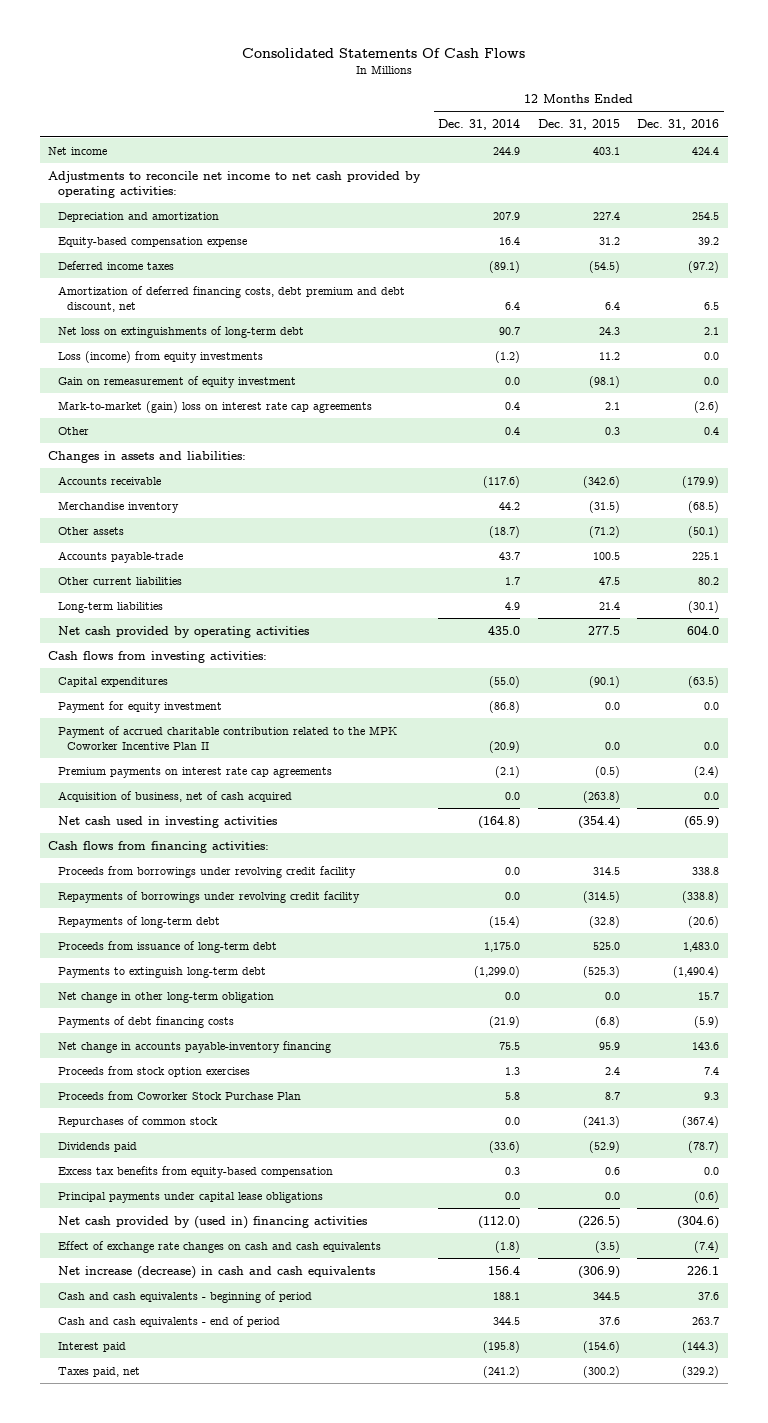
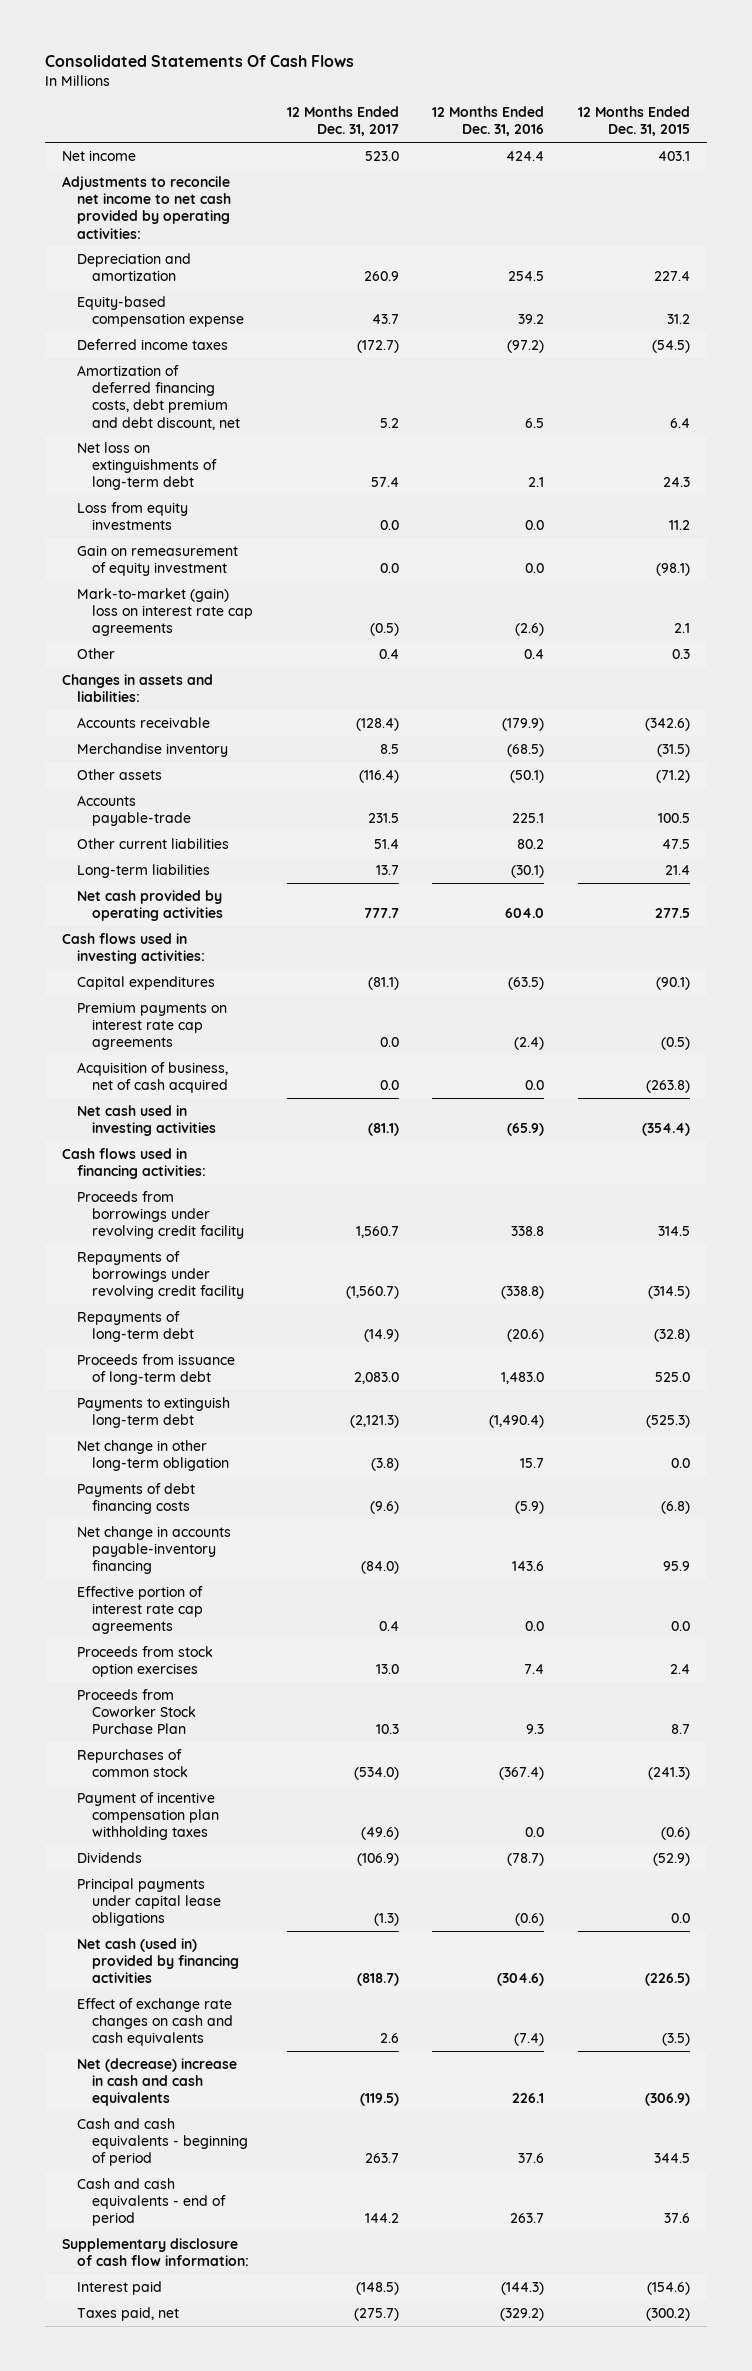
[438,119,521,131] Dec. 31, 2014 -> none
none -> [286,106,399,137] 12 Months Ended Dec. 31, 2017
[57,350,263,363] Loss (income) from equity investments -> [77,501,189,530] Loss from equity investments
[48,650,268,663] Cash flows from investing activities: -> [61,932,206,964] Cash flows used in investing activities:
[57,700,222,713] Payment for equity investment -> none
[57,725,397,751] Payment of accrued charitable contribution related to the MPK Coworker Incentive Plan II -> none
[48,840,270,853] Cash flows from financing activities: -> [61,1147,207,1179] Cash flows used in financing activities:
none -> [77,1585,204,1635] Effective portion of interest rate cap agreements
[57,1165,333,1178] Excess tax benefits from equity-based compensation -> none
none -> [77,1791,220,1841] Payment of incentive compensation plan withholding taxes
[57,1141,137,1152] Dividends paid -> [77,1851,143,1863] Dividends
[57,1215,367,1229] Net cash provided by (used in) financing activities -> [77,1937,240,1984] Net cash (used in) provided by financing activities
[57,1265,375,1279] Net increase (decrease) in cash and cash equivalents -> [77,2057,238,2107] Net (decrease) increase in cash and cash equivalents
none -> [61,2237,250,2266] Supplementary disclosure of cash flow information:

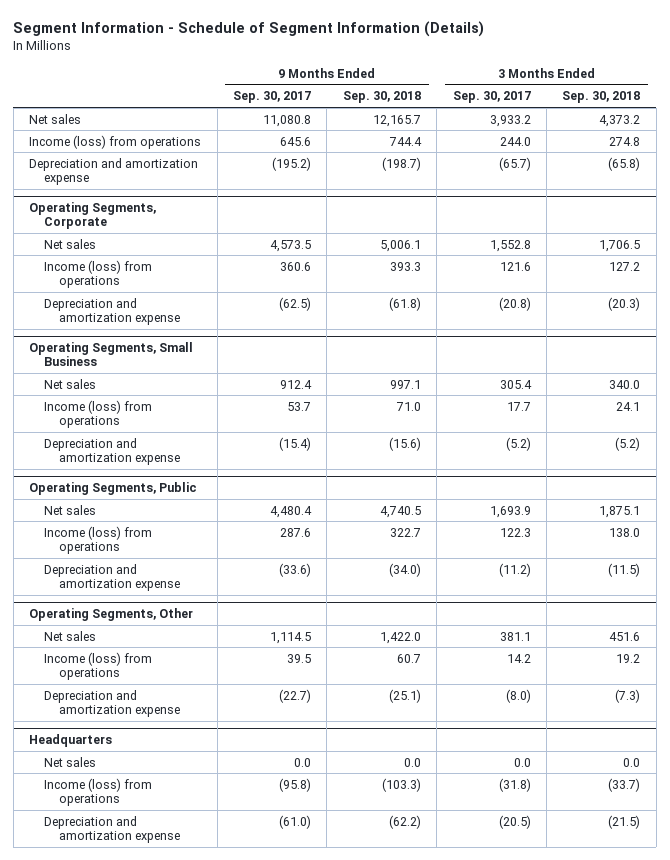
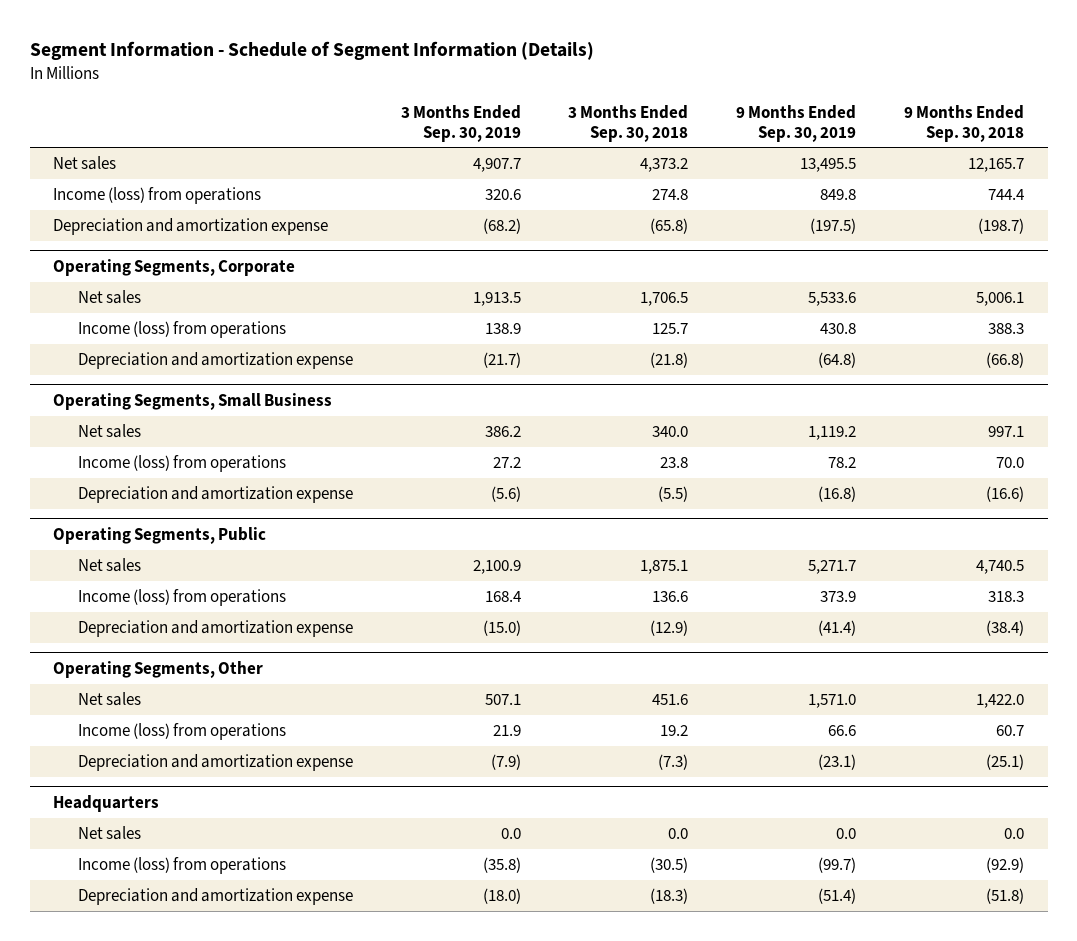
[232,91,311,104] Sep. 30, 2017 -> none
[452,91,531,104] Sep. 30, 2017 -> none
none -> [400,104,521,142] 3 Months Ended Sep. 30, 2019
none -> [736,104,857,142] 9 Months Ended Sep. 30, 2019
[389,261,421,271] 393.3 -> [987,323,1024,335] 388.3
[609,261,641,271] 127.2 -> [652,323,689,335] 125.7
[388,296,421,311] (61.8) -> [985,352,1024,369] (66.8)
[608,296,641,311] (20.3) -> [650,352,689,369] (21.8)
[395,401,421,411] 71.0 -> [995,457,1024,469] 70.0
[616,401,641,411] 24.1 -> [660,457,689,469] 23.8
[388,436,421,451] (15.6) -> [985,486,1024,503] (16.6)
[615,436,641,451] (5.2) -> [658,486,689,503] (5.5)
[389,527,421,537] 322.7 -> [987,591,1024,603] 318.3
[609,527,641,537] 138.0 -> [652,591,689,603] 136.6
[388,562,421,577] (34.0) -> [985,620,1024,637] (38.4)
[608,562,641,577] (11.5) -> [650,620,689,637] (12.9)
[381,777,421,792] (103.3) -> [985,857,1024,874] (92.9)
[608,777,641,792] (33.7) -> [650,857,689,874] (30.5)
[388,814,421,829] (62.2) -> [985,888,1024,905] (51.8)
[608,814,641,829] (21.5) -> [650,888,689,905] (18.3)

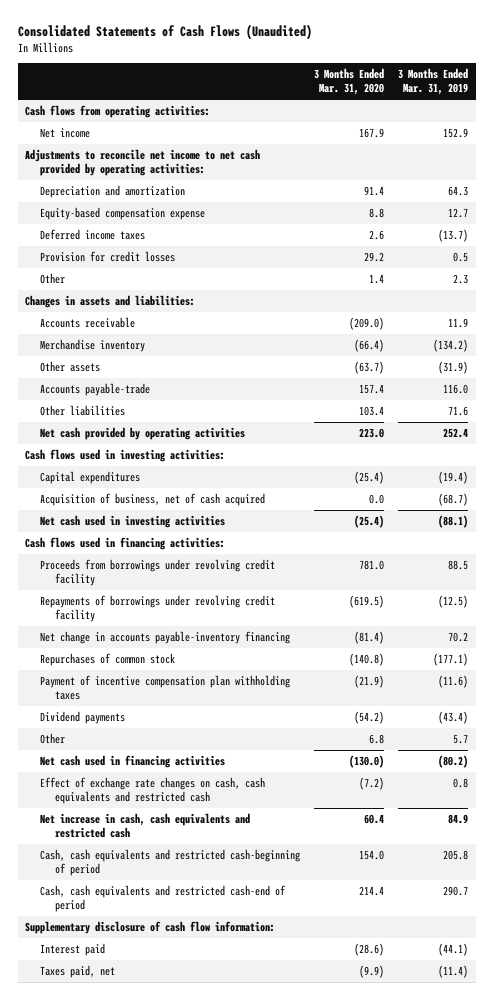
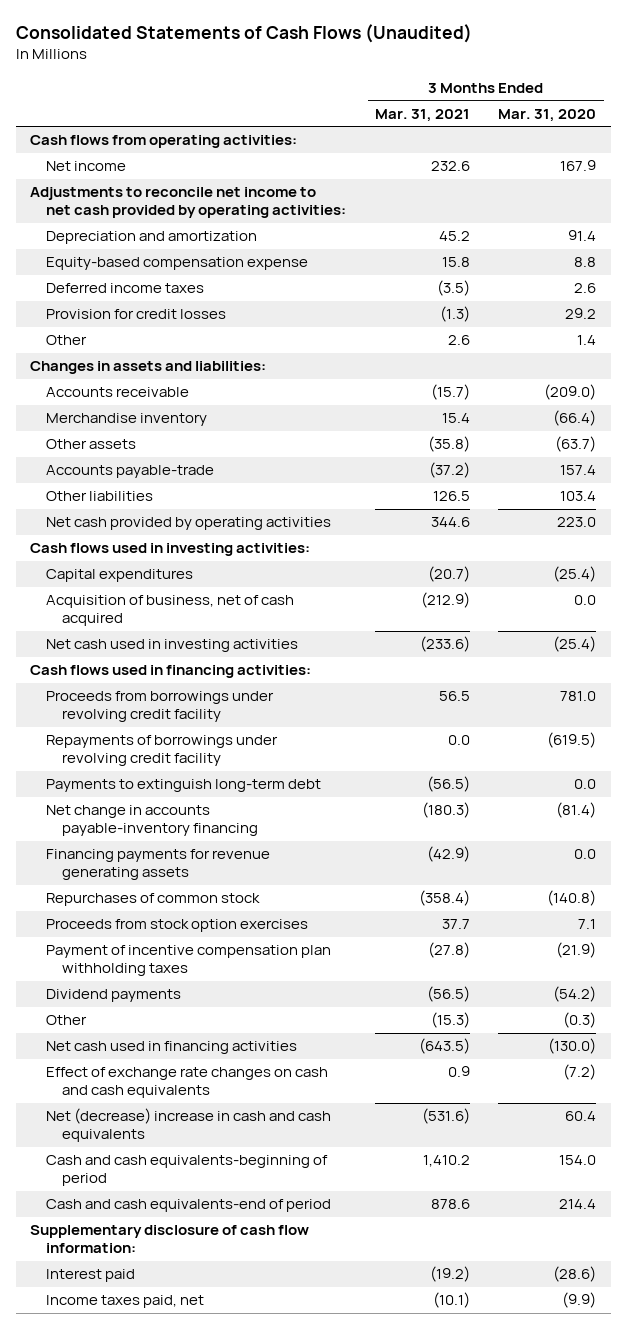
[398,68,469,96] 3 Months Ended Mar. 31, 2019 -> none
none -> [374,108,470,122] Mar. 31, 2021
none -> [45,779,321,793] Payments to extinguish long-term debt
none -> [45,849,270,881] Financing payments for revenue generating assets
none -> [45,919,308,933] Proceeds from stock option exercises
[369,734,385,745] 6.8 -> [563,1012,597,1029] (0.3)
[39,777,265,805] Effect of exchange rate changes on cash, cash equivalents and restricted cash -> [45,1067,328,1099] Effect of exchange rate changes on cash and cash equivalents
[39,813,250,839] Net increase in cash, cash equivalents and restricted cash -> [45,1108,331,1143] Net (decrease) increase in cash and cash equivalents
[39,849,300,877] Cash, cash equivalents and restricted cash-beginning of period -> [45,1155,328,1187] Cash and cash equivalents-beginning of period
[39,885,286,913] Cash, cash equivalents and restricted cash-end of period -> [45,1199,331,1213] Cash and cash equivalents-end of period
[39,965,115,979] Taxes paid, net -> [45,1295,204,1309] Income taxes paid, net

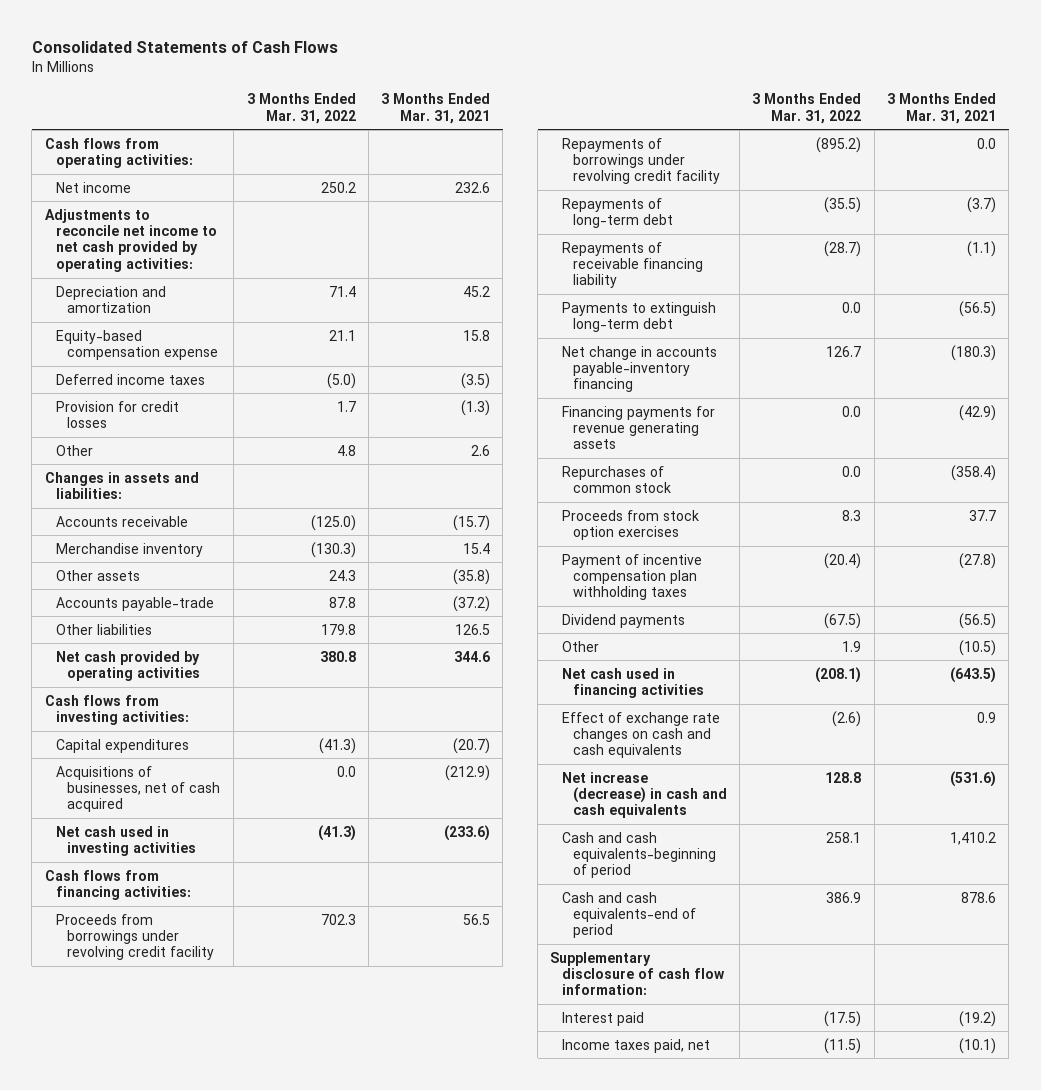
[15,24,472,44] Consolidated Statements of Cash Flows (Unaudited) -> [31,41,338,54] Consolidated Statements of Cash Flows
[498,108,597,122] Mar. 31, 2020 -> none
none -> [246,93,356,124] 3 Months Ended Mar. 31, 2022
[30,543,311,557] Cash flows used in investing activities: -> [44,694,189,725] Cash flows from investing activities:
[45,595,294,627] Acquisition of business, net of cash acquired -> [55,765,221,813] Acquisitions of businesses, net of cash acquired
[30,665,312,679] Cash flows used in financing activities: -> [44,869,191,900] Cash flows from financing activities:
none -> [561,197,673,228] Repayments of long-term debt
none -> [561,241,703,289] Repayments of receivable financing liability
[430,1012,470,1029] (15.3) -> [958,639,996,656] (10.5)
[45,1108,331,1143] Net (decrease) increase in cash and cash equivalents -> [561,771,727,819] Net increase (decrease) in cash and cash equivalents

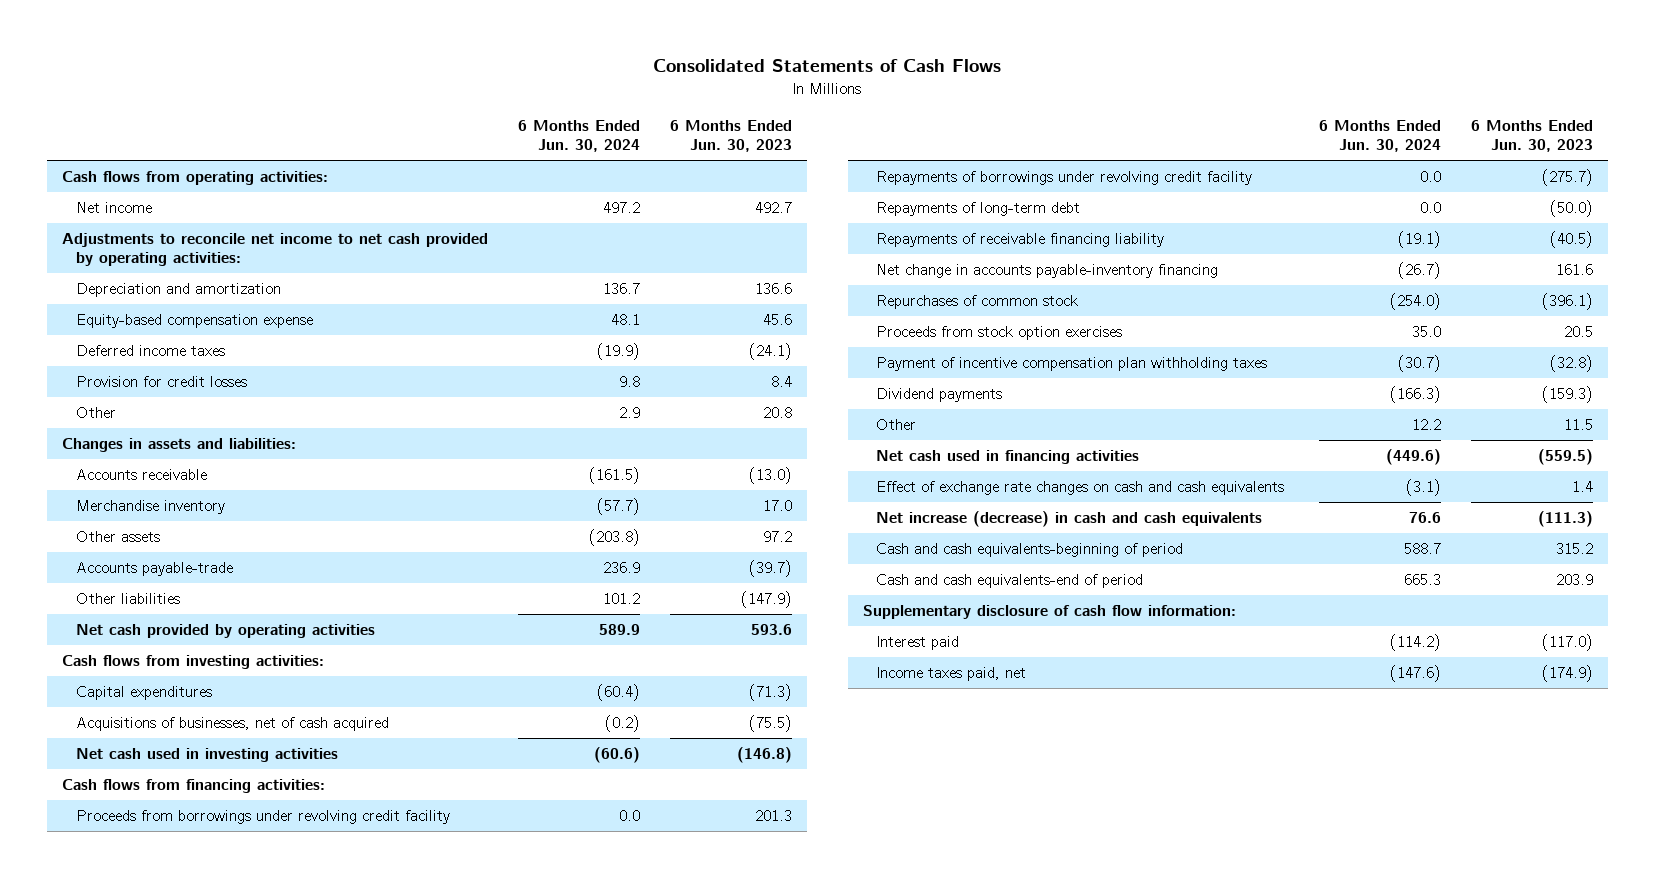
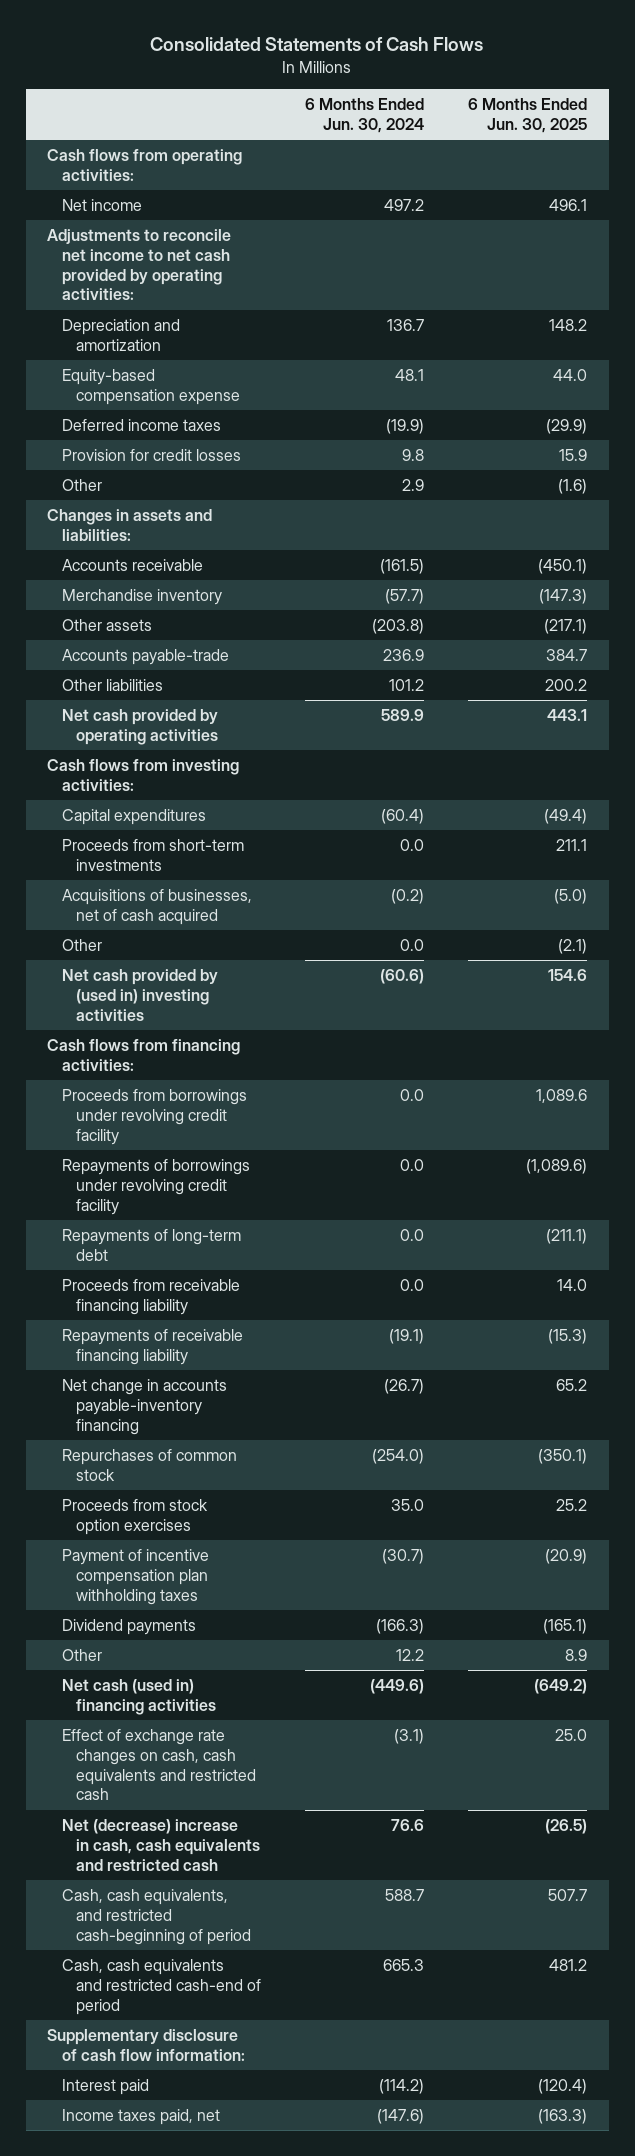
[670,120,793,153] 6 Months Ended Jun. 30, 2023 -> none
none -> [468,98,588,133] 6 Months Ended Jun. 30, 2025
none -> [61,839,244,871] Proceeds from short-term investments
none -> [61,939,102,952] Other
[75,748,338,763] Net cash used in investing activities -> [61,969,218,1021] Net cash provided by (used in) investing activities
none -> [61,1279,240,1315] Proceeds from receivable financing liability
[876,450,1140,465] Net cash used in financing activities -> [61,1679,217,1715] Net cash (used in) financing activities
[876,481,1285,496] Effect of exchange rate changes on cash and cash equivalents -> [61,1729,257,1801] Effect of exchange rate changes on cash, cash equivalents and restricted cash
[876,511,1263,528] Net increase (decrease) in cash and cash equivalents -> [61,1819,261,1871] Net (decrease) increase in cash, cash equivalents and restricted cash
[876,543,1184,558] Cash and cash equivalents-beginning of period -> [61,1889,252,1945] Cash, cash equivalents, and restricted cash-beginning of period
[876,574,1144,589] Cash and cash equivalents-end of period -> [61,1959,262,2015] Cash, cash equivalents and restricted cash-end of period

